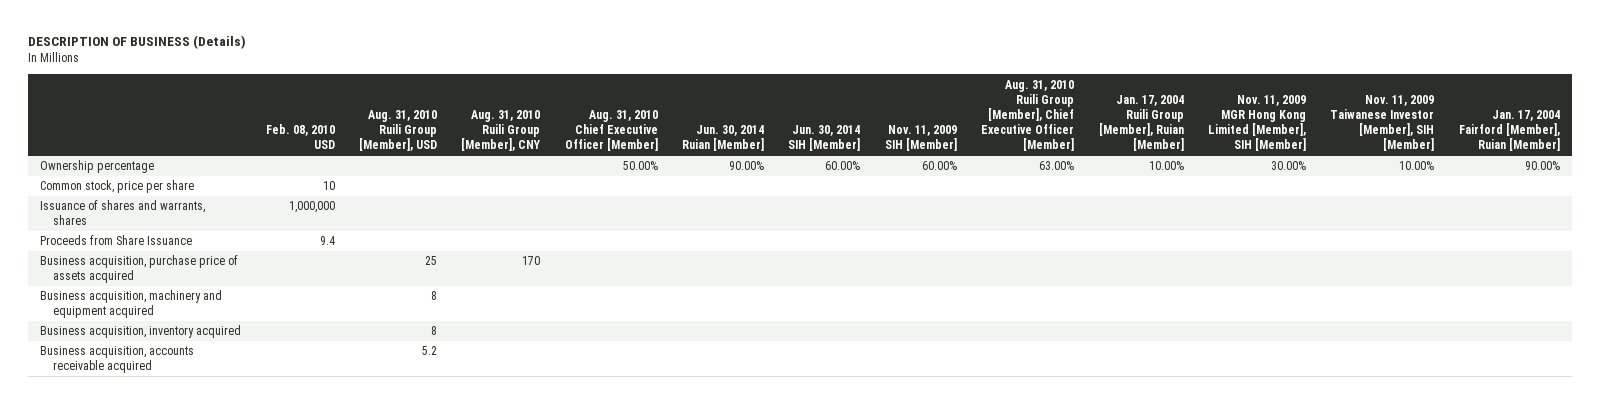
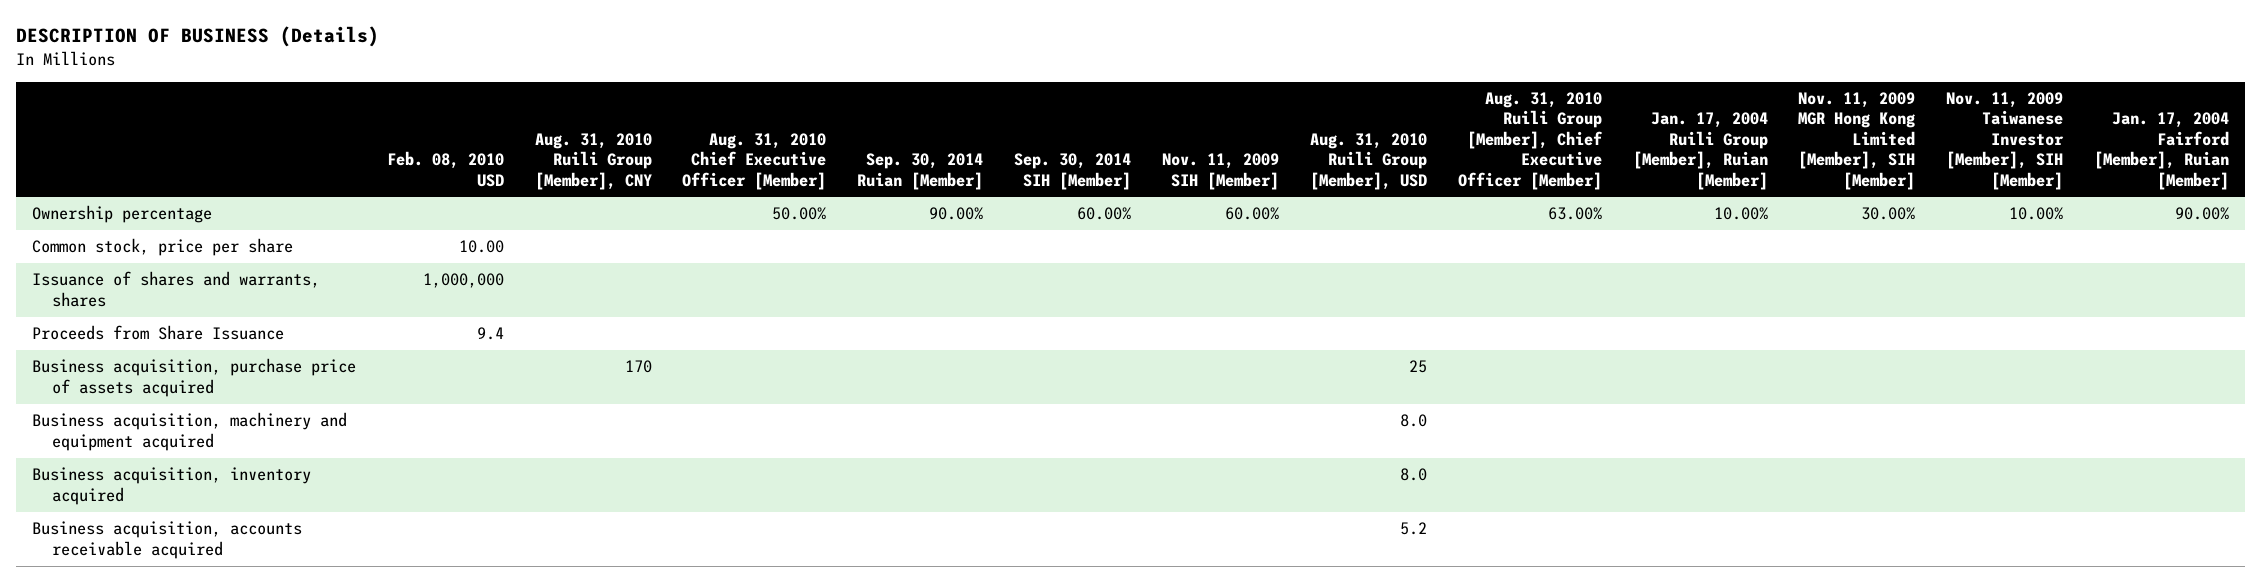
[682,125,765,152] Jun. 30, 2014 Ruian [Member] -> none
[788,125,861,152] Jun. 30, 2014 SIH [Member] -> none
none -> [857,153,984,190] Sep. 30, 2014 Ruian [Member]
none -> [1014,153,1132,190] Sep. 30, 2014 SIH [Member]
[322,181,335,191] 10 -> [458,240,504,254] 10.00
[430,291,437,301] 8 -> [1399,414,1427,428] 8.0
[430,326,437,336] 8 -> [1399,468,1427,482] 8.0

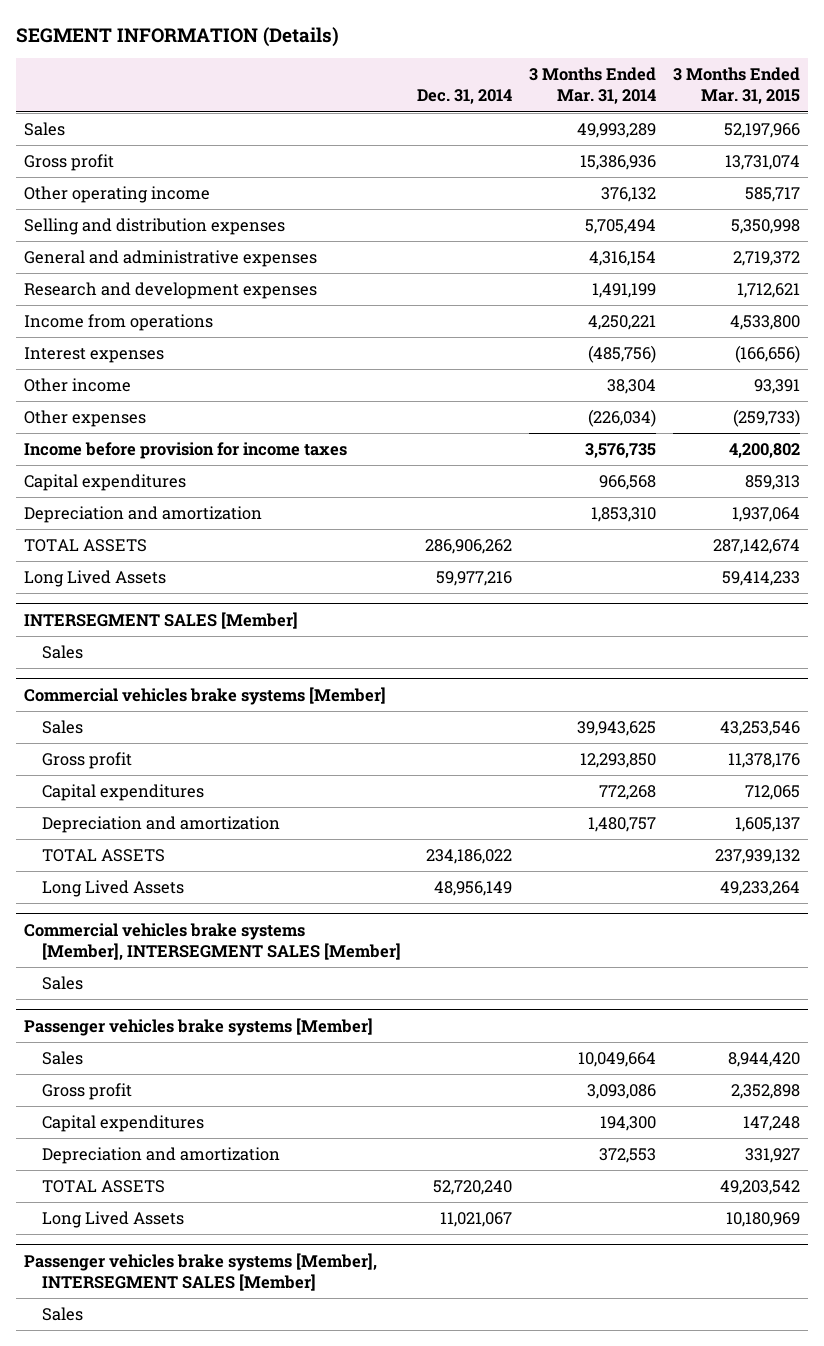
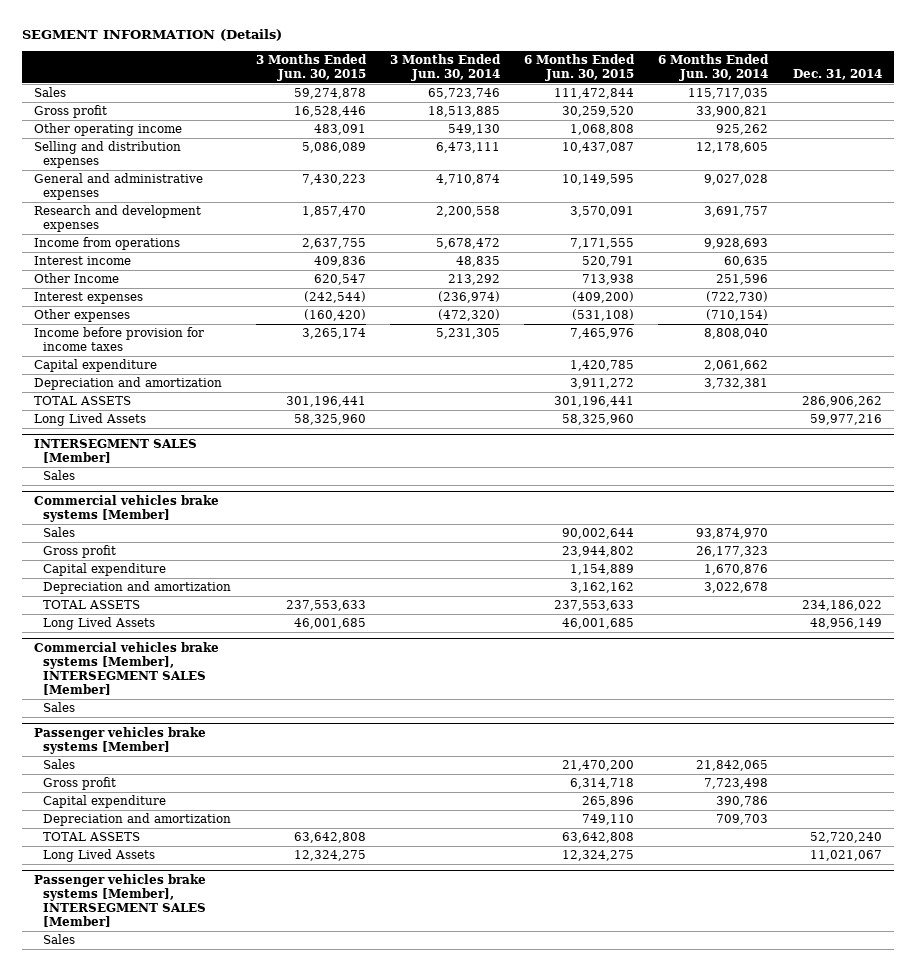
[529,67,657,105] 3 Months Ended Mar. 31, 2014 -> none
[672,67,800,105] 3 Months Ended Mar. 31, 2015 -> none
none -> [255,53,367,81] 3 Months Ended Jun. 30, 2015
none -> [389,53,501,81] 3 Months Ended Jun. 30, 2014
none -> [524,53,636,81] 6 Months Ended Jun. 30, 2015
none -> [658,53,770,81] 6 Months Ended Jun. 30, 2014
none -> [34,256,132,266] Interest income
none -> [34,273,120,284] Other Income
[24,378,132,393] Other income -> none
[24,474,187,492] Capital expenditures -> [34,359,158,373] Capital expenditure
[41,784,204,802] Capital expenditures -> [43,563,167,577] Capital expenditure
[41,1115,204,1133] Capital expenditures -> [43,795,167,809] Capital expenditure

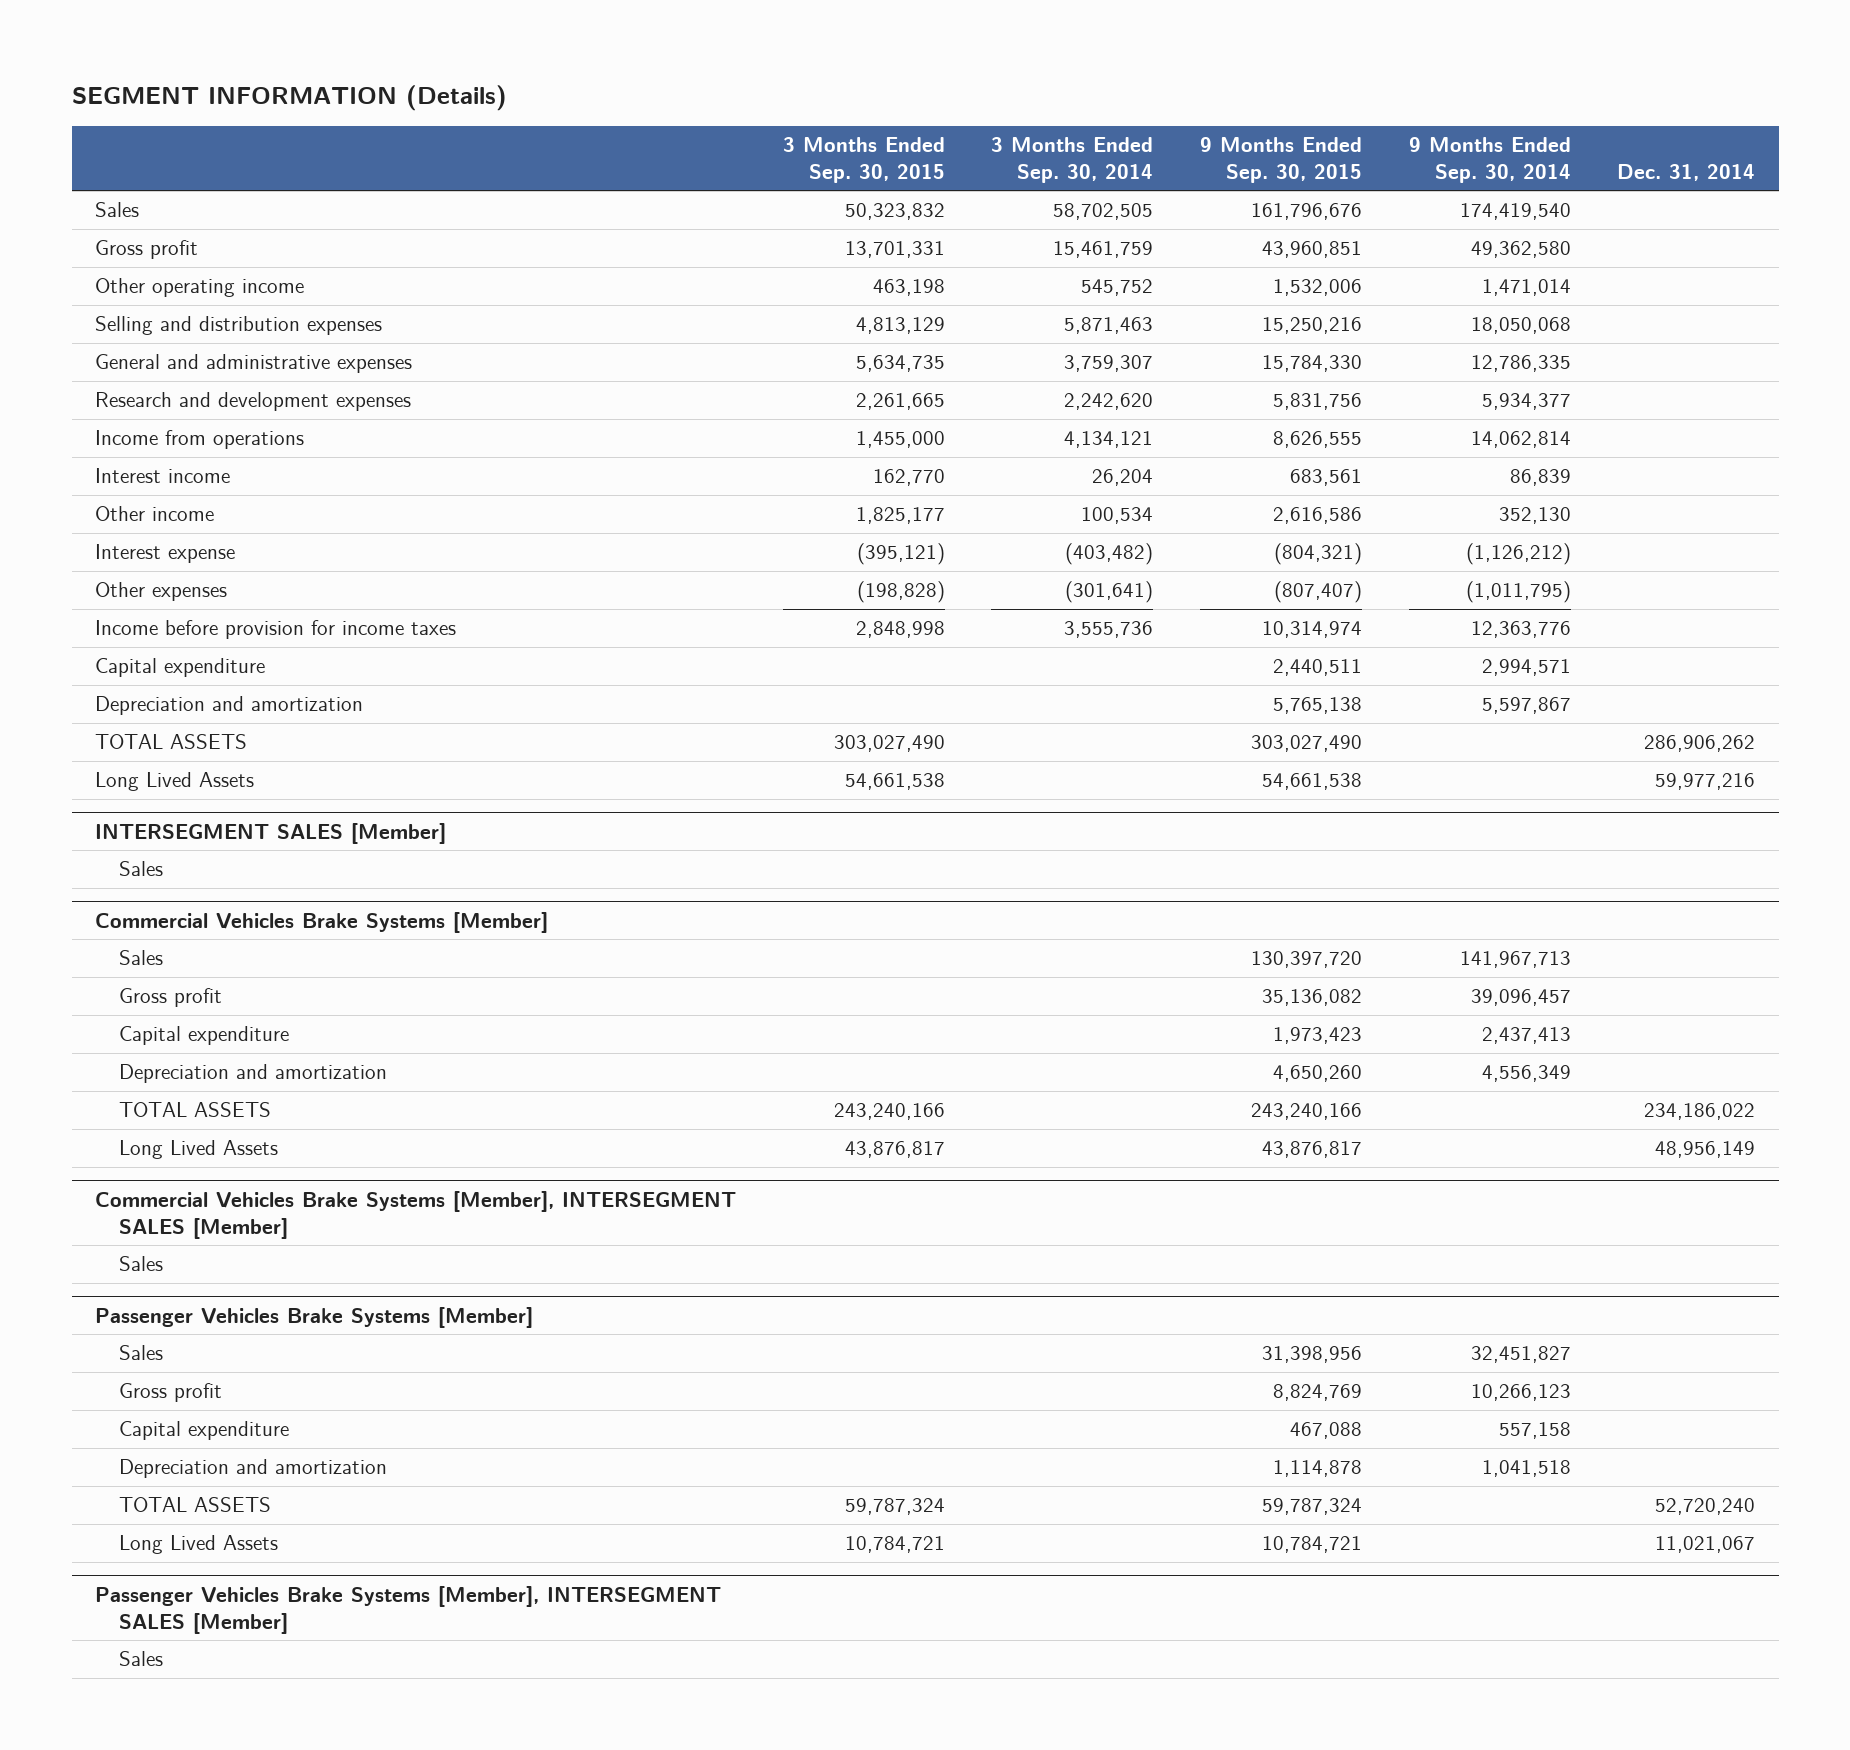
[255,53,367,81] 3 Months Ended Jun. 30, 2015 -> none
[389,53,501,81] 3 Months Ended Jun. 30, 2014 -> none
[524,53,636,81] 6 Months Ended Jun. 30, 2015 -> none
[658,53,770,81] 6 Months Ended Jun. 30, 2014 -> none
none -> [782,136,945,183] 3 Months Ended Sep. 30, 2015
none -> [991,136,1154,183] 3 Months Ended Sep. 30, 2014
none -> [1200,136,1363,183] 9 Months Ended Sep. 30, 2015
none -> [1408,136,1571,183] 9 Months Ended Sep. 30, 2014
[34,273,120,284] Other Income -> [94,506,214,522] Other income
[34,292,144,305] Interest expenses -> [94,544,235,564] Interest expense
[34,495,220,522] Commercial vehicles brake systems [Member] -> [94,911,548,933] Commercial Vehicles Brake Systems [Member]
[34,642,220,695] Commercial vehicles brake systems [Member], INTERSEGMENT SALES [Member] -> [94,1190,736,1239] Commercial Vehicles Brake Systems [Member], INTERSEGMENT SALES [Member]
[34,727,207,754] Passenger vehicles brake systems [Member] -> [94,1306,533,1328] Passenger Vehicles Brake Systems [Member]
[34,874,207,927] Passenger vehicles brake systems [Member], INTERSEGMENT SALES [Member] -> [94,1585,721,1634] Passenger Vehicles Brake Systems [Member], INTERSEGMENT SALES [Member]

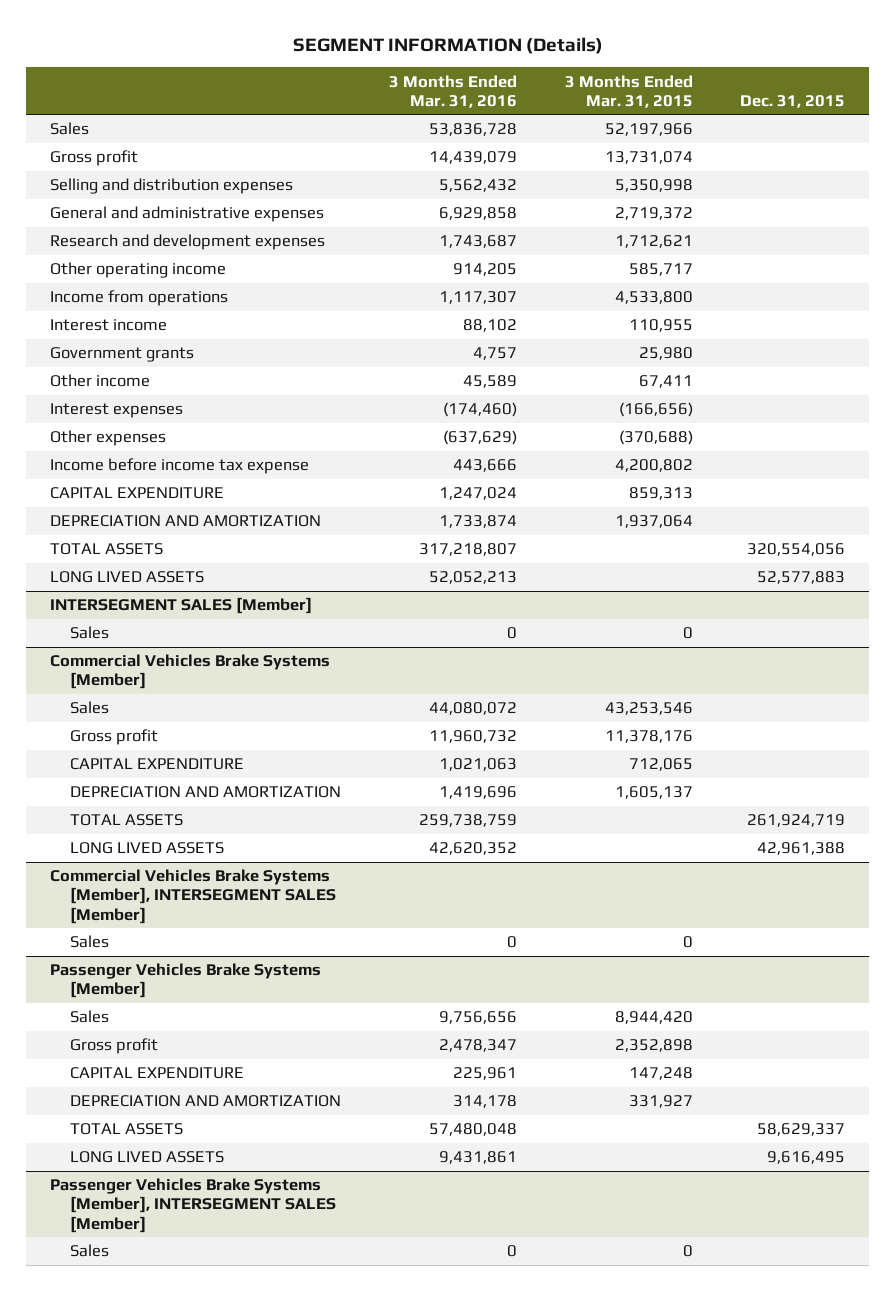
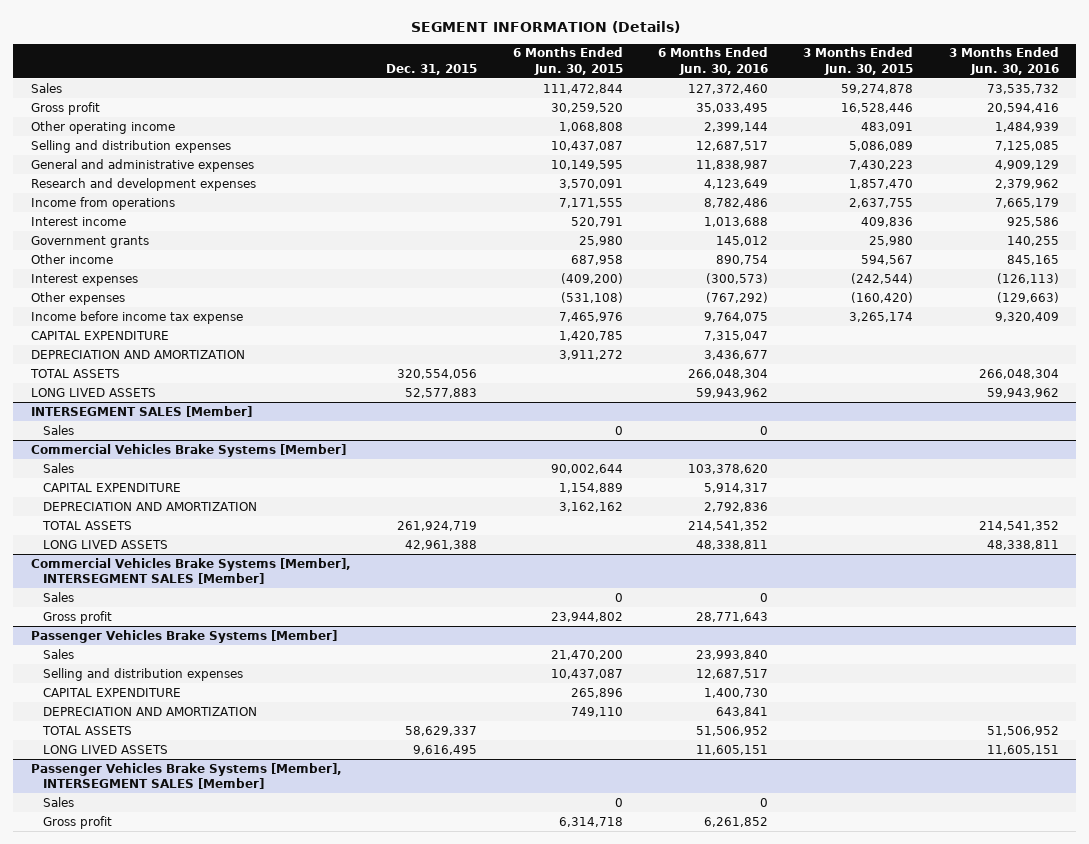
[388,74,517,108] 3 Months Ended Mar. 31, 2016 -> none
[564,74,693,108] 3 Months Ended Mar. 31, 2015 -> none
none -> [512,47,623,75] 6 Months Ended Jun. 30, 2015
none -> [657,47,768,75] 6 Months Ended Jun. 30, 2016
none -> [803,47,914,75] 3 Months Ended Jun. 30, 2015
none -> [948,47,1059,75] 3 Months Ended Jun. 30, 2016
[49,262,226,279] Other operating income -> [30,120,175,134] Other operating income
[69,729,158,746] Gross profit -> none
none -> [43,610,113,624] Gross profit
[69,1038,158,1055] Gross profit -> none
none -> [43,667,244,681] Selling and distribution expenses
none -> [43,815,113,829] Gross profit

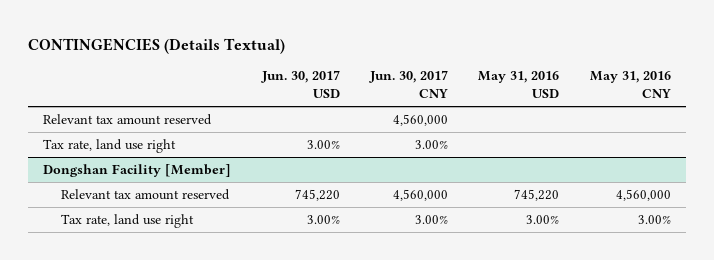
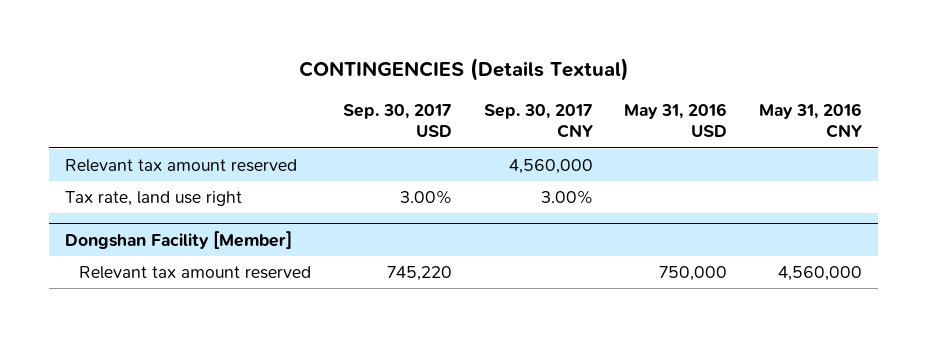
[260,70,340,99] Jun. 30, 2017 USD -> none
[369,70,449,99] Jun. 30, 2017 CNY -> none
none -> [342,104,452,138] Sep. 30, 2017 USD
none -> [483,104,593,139] Sep. 30, 2017 CNY
[61,214,195,229] Tax rate, land use right -> none
[514,189,560,202] 745,220 -> [659,266,728,282] 750,000

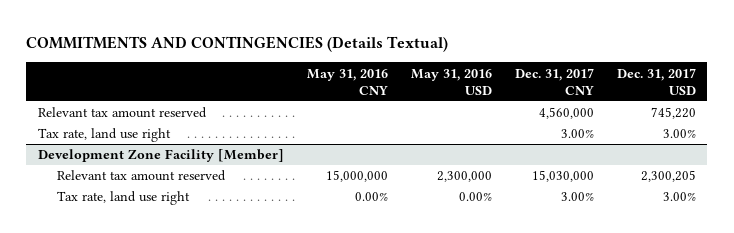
[298,58,629,82] CONTINGENCIES (Details Textual) -> [26,36,449,53] COMMITMENTS AND CONTINGENCIES (Details Textual)
[342,104,452,138] Sep. 30, 2017 USD -> none
[483,104,593,139] Sep. 30, 2017 CNY -> none
none -> [514,67,594,95] Dec. 31, 2017 CNY
none -> [616,67,696,95] Dec. 31, 2017 USD
[64,230,292,249] Dongshan Facility [Member] -> none
[78,266,311,280] Relevant tax amount reserved -> none
none -> [37,149,284,163] Development Zone Facility [Member]
none -> [57,170,227,182] Relevant tax amount reserved
none -> [57,191,191,206] Tax rate, land use right

